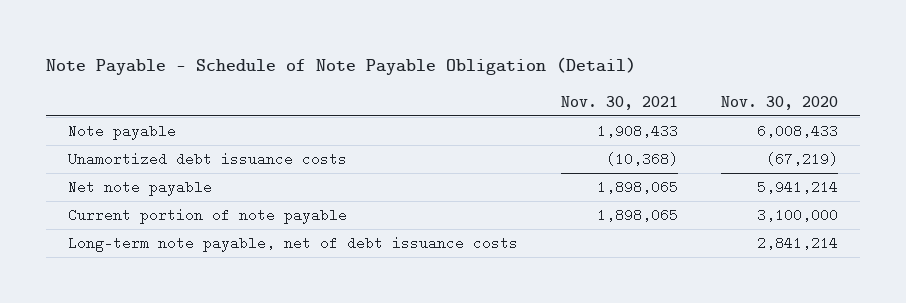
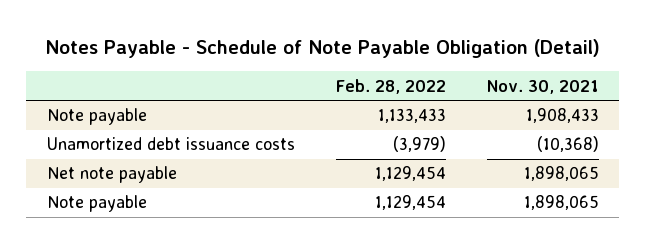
[45,57,636,76] Note Payable - Schedule of Note Payable Obligation (Detail) -> [44,38,600,58] Notes Payable - Schedule of Note Payable Obligation (Detail)
[721,95,839,110] Nov. 30, 2020 -> none
none -> [335,78,446,94] Feb. 28, 2022
[67,235,518,252] Long-term note payable, net of debt issuance costs -> none
[67,207,347,224] Current portion of note payable -> [46,195,147,213] Note payable

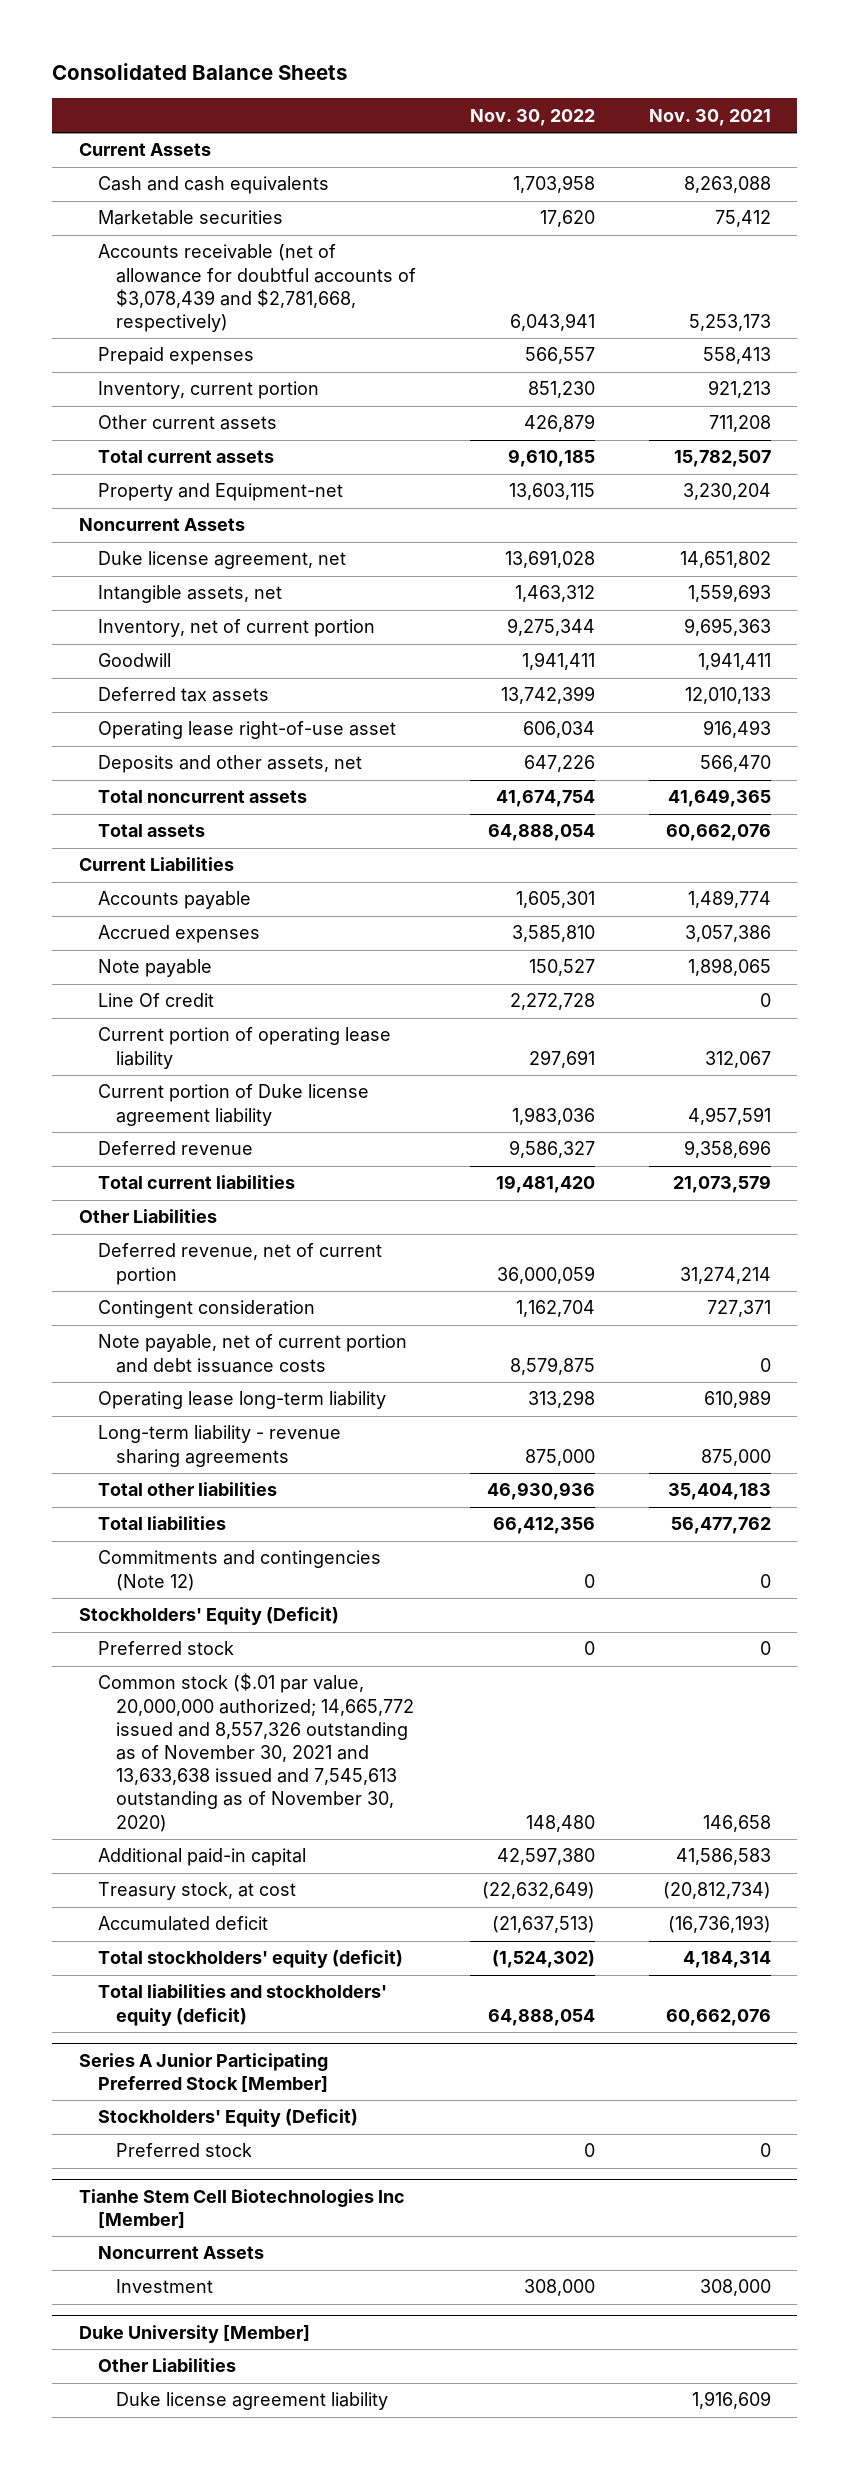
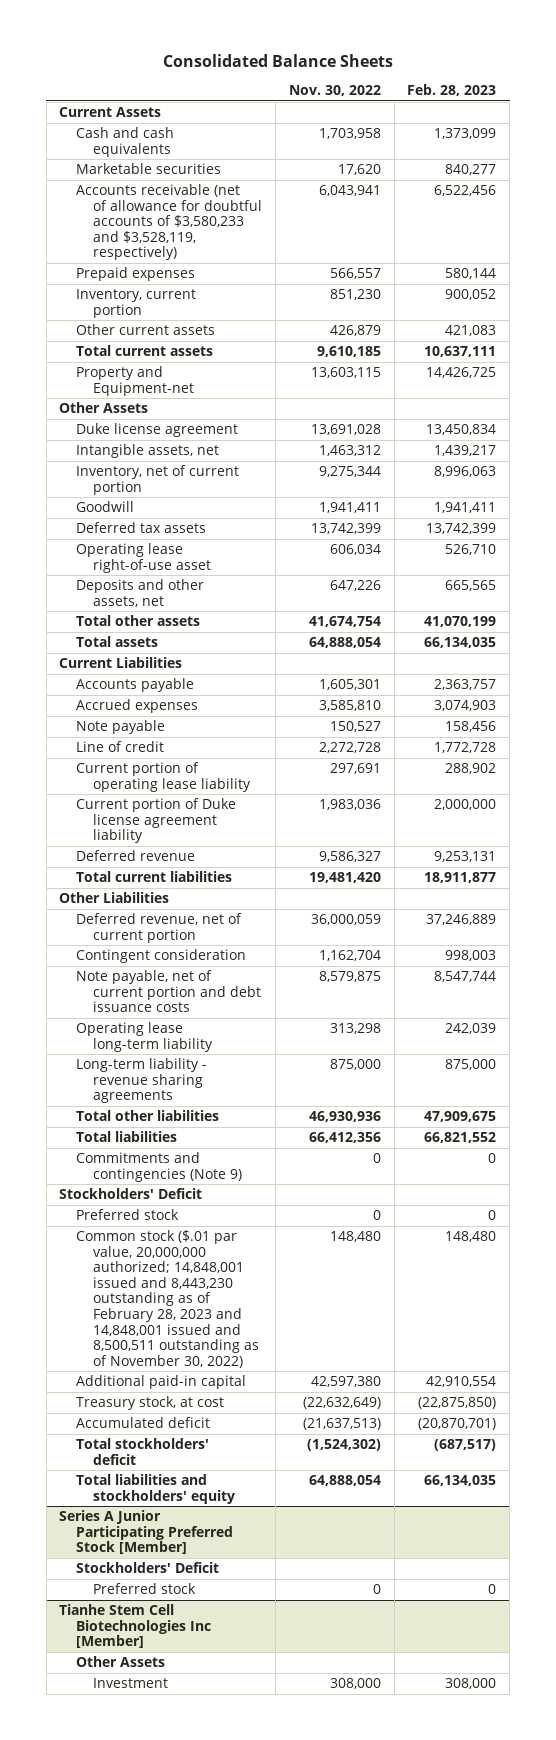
[648,108,771,126] Nov. 30, 2021 -> none
none -> [407,84,497,97] Feb. 28, 2023
[97,244,417,332] Accounts receivable (net of allowance for doubtful accounts of $3,078,439 and $2,781,668, respectively) -> [76,183,263,261] Accounts receivable (net of allowance for doubtful accounts of $3,580,233 and $3,528,119, respectively)
[79,518,246,532] Noncurrent Assets -> [59,401,149,413] Other Assets
[97,551,346,570] Duke license agreement, net -> [76,422,239,437] Duke license agreement
[97,790,307,804] Total noncurrent assets -> [76,614,201,626] Total other assets
[97,993,214,1008] Line Of credit -> [76,740,165,752] Line of credit
[97,1550,381,1591] Commitments and contingencies (Note 12) -> [76,1151,243,1182] Commitments and contingencies (Note 9)
[79,1607,340,1626] Stockholders' Equity (Deficit) -> [59,1187,203,1199] Stockholders' Deficit
[97,1673,415,1832] Common stock ($.01 par value, 20,000,000 authorized; 14,665,772 issued and 8,557,326 outstanding as of November 30, 2021 and 13,633,638 issued and 7,545,613 outstanding as of November 30, 2020) -> [76,1229,260,1368] Common stock ($.01 par value, 20,000,000 authorized; 14,848,001 issued and 8,443,230 outstanding as of February 28, 2023 and 14,848,001 issued and 8,500,511 outstanding as of November 30, 2022)
[97,1950,403,1969] Total stockholders' equity (deficit) -> [76,1437,210,1465] Total stockholders' deficit
[97,1984,387,2026] Total liabilities and stockholders' equity (deficit) -> [76,1473,236,1504] Total liabilities and stockholders' equity
[97,2109,358,2128] Stockholders' Equity (Deficit) -> [76,1561,220,1573] Stockholders' Deficit
[97,2246,264,2260] Noncurrent Assets -> [76,1655,166,1667] Other Assets
[79,2324,311,2343] Duke University [Member] -> none
[97,2358,236,2373] Other Liabilities -> none
[116,2392,389,2411] Duke license agreement liability -> none

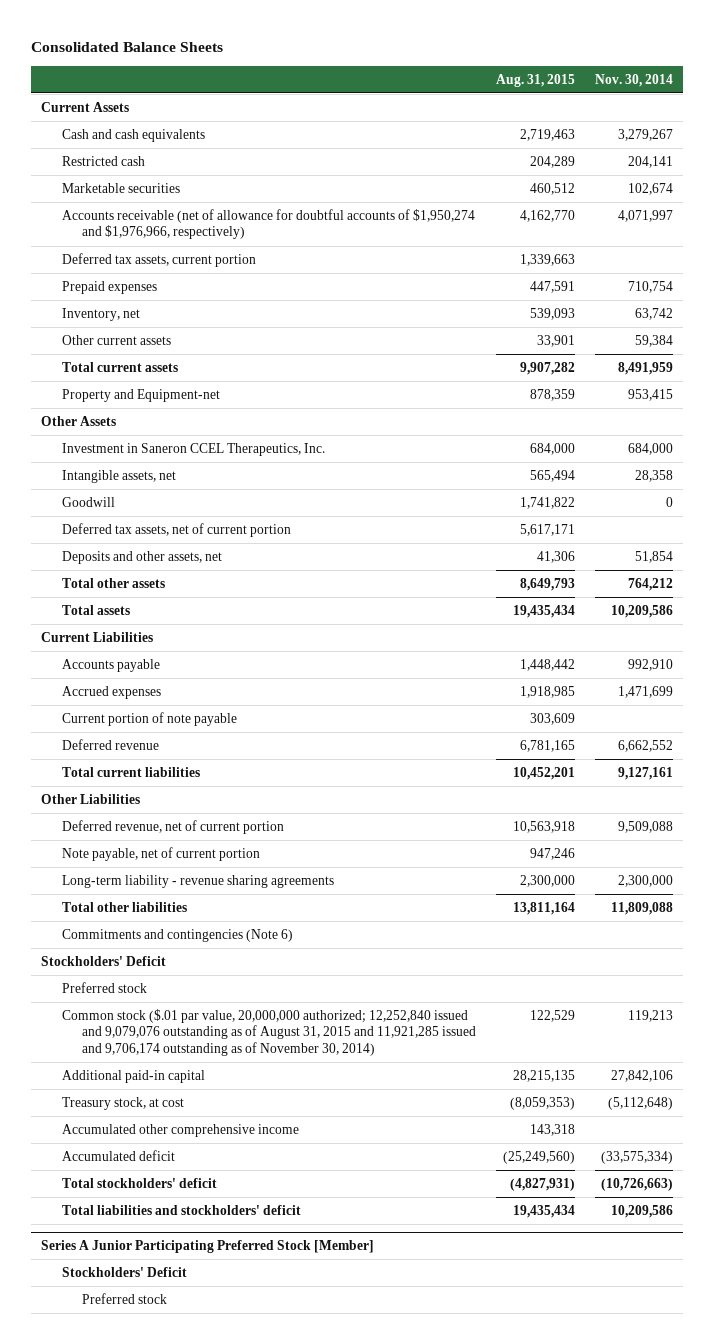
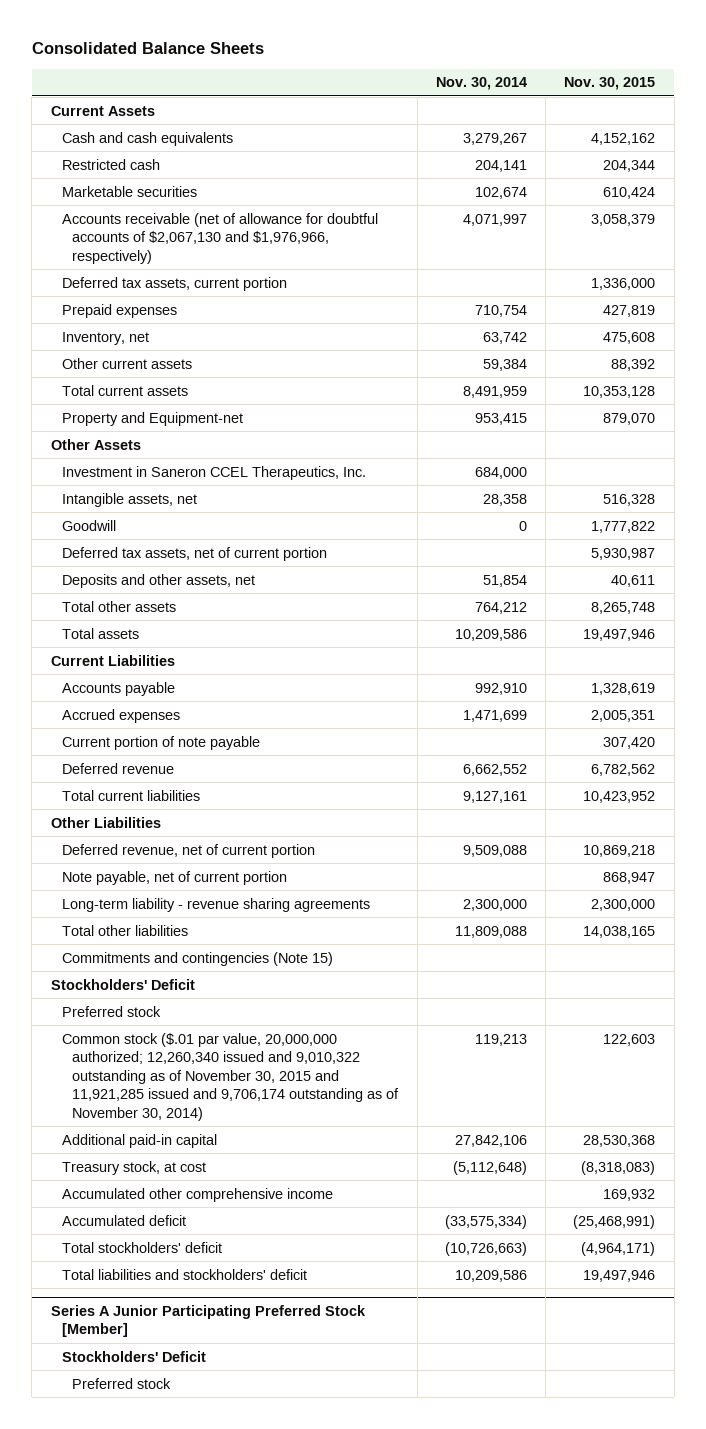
[496,73,576,87] Aug. 31, 2015 -> none
none -> [564,77,656,91] Nov. 30, 2015
[61,208,475,240] Accounts receivable (net of allowance for doubtful accounts of $1,950,274 and $1,976,966, respectively) -> [61,212,378,264] Accounts receivable (net of allowance for doubtful accounts of $2,067,130 and $1,976,966, respectively)
[61,928,293,942] Commitments and contingencies (Note 6) -> [61,951,333,966] Commitments and contingencies (Note 15)
[61,1008,477,1057] Common stock ($.01 par value, 20,000,000 authorized; 12,252,840 issued and 9,079,076 outstanding as of August 31, 2015 and 11,921,285 issued and 9,706,174 outstanding as of November 30, 2014) -> [61,1032,400,1121] Common stock ($.01 par value, 20,000,000 authorized; 12,260,340 issued and 9,010,322 outstanding as of November 30, 2015 and 11,921,285 issued and 9,706,174 outstanding as of November 30, 2014)

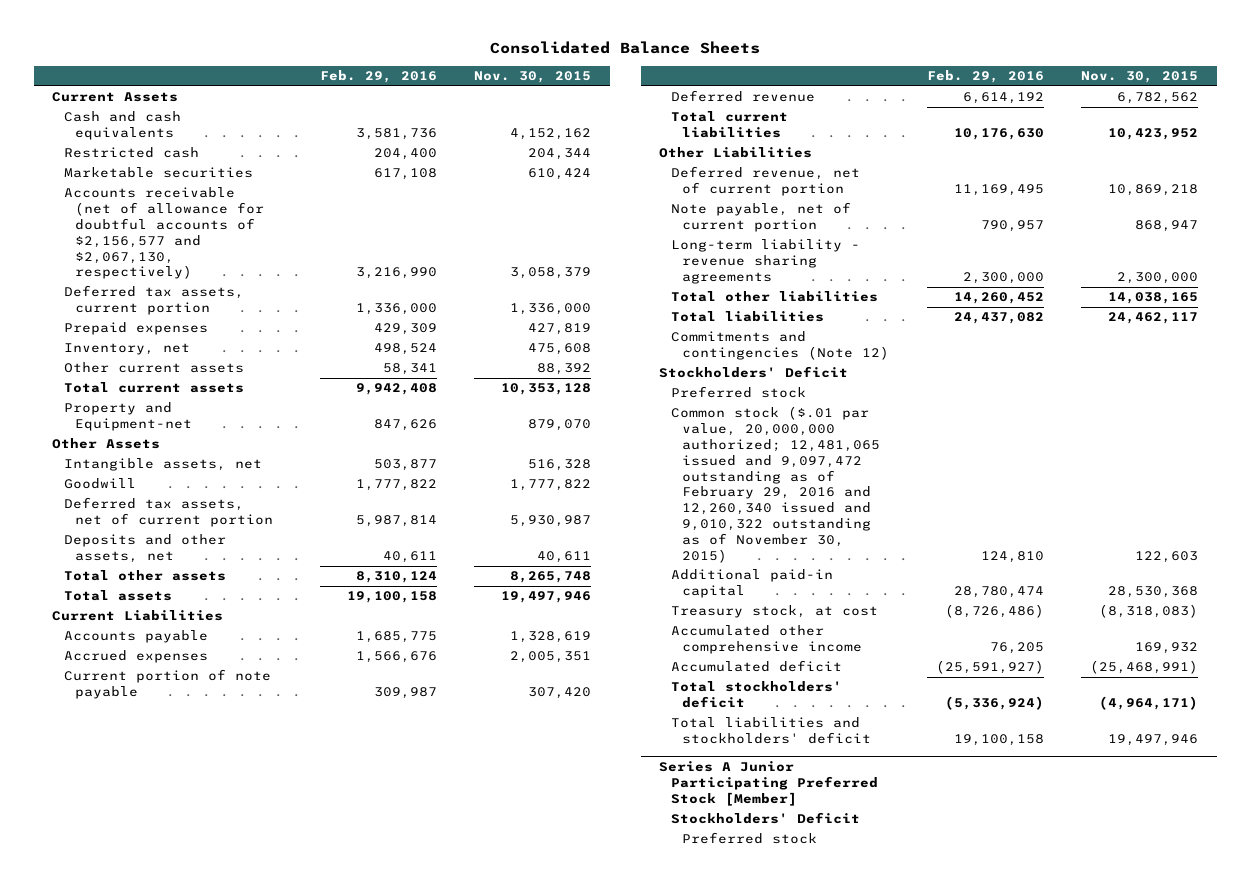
[435,77,527,91] Nov. 30, 2014 -> none
none -> [319,70,437,84] Feb. 29, 2016
[61,212,378,264] Accounts receivable (net of allowance for doubtful accounts of $2,067,130 and $1,976,966, respectively) -> [63,187,265,280] Accounts receivable (net of allowance for doubtful accounts of $2,156,577 and $2,067,130, respectively)
[61,465,366,480] Investment in Saneron CCEL Therapeutics, Inc. -> none
none -> [670,311,824,323] Total liabilities
[61,951,333,966] Commitments and contingencies (Note 15) -> [670,331,890,361] Commitments and contingencies (Note 12)
[61,1032,400,1121] Common stock ($.01 par value, 20,000,000 authorized; 12,260,340 issued and 9,010,322 outstanding as of November 30, 2015 and 11,921,285 issued and 9,706,174 outstanding as of November 30, 2014) -> [670,406,881,563] Common stock ($.01 par value, 20,000,000 authorized; 12,481,065 issued and 9,097,472 outstanding as of February 29, 2016 and 12,260,340 issued and 9,010,322 outstanding as of November 30, 2015)

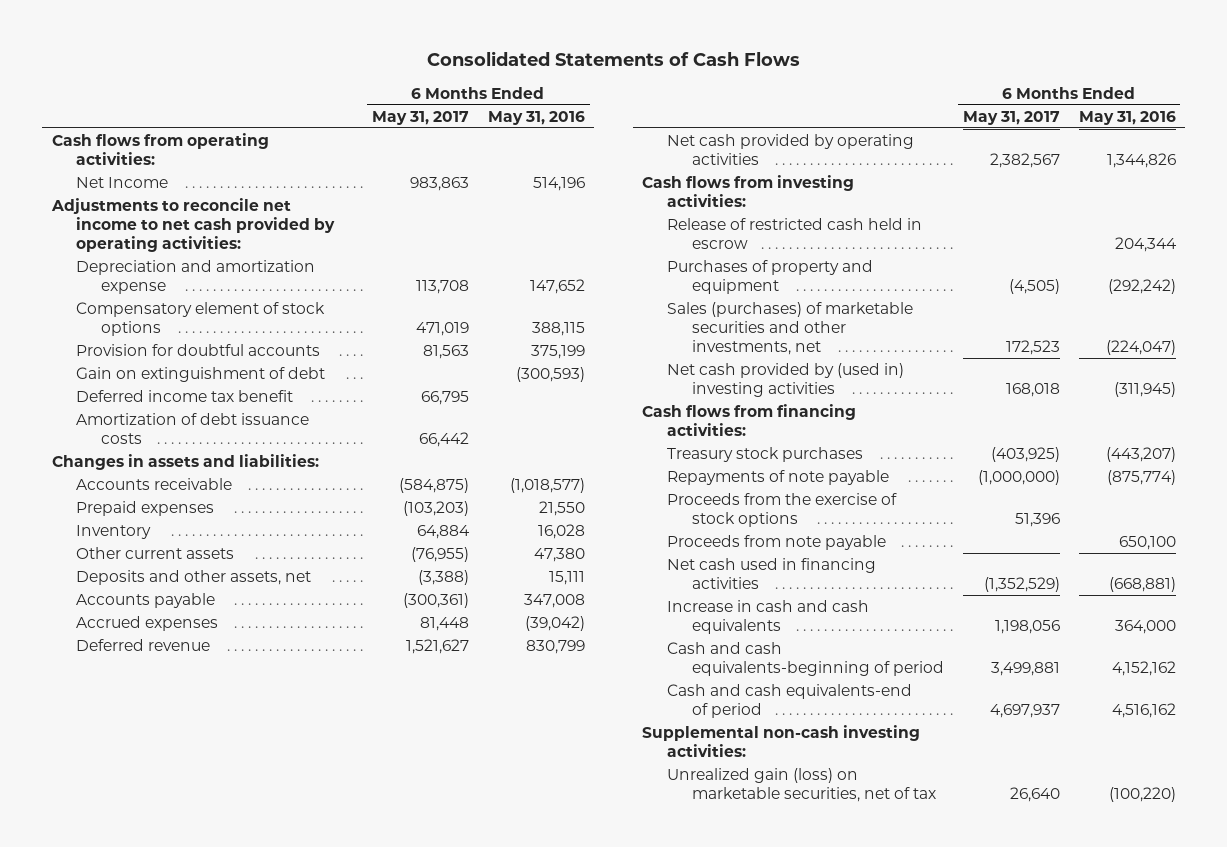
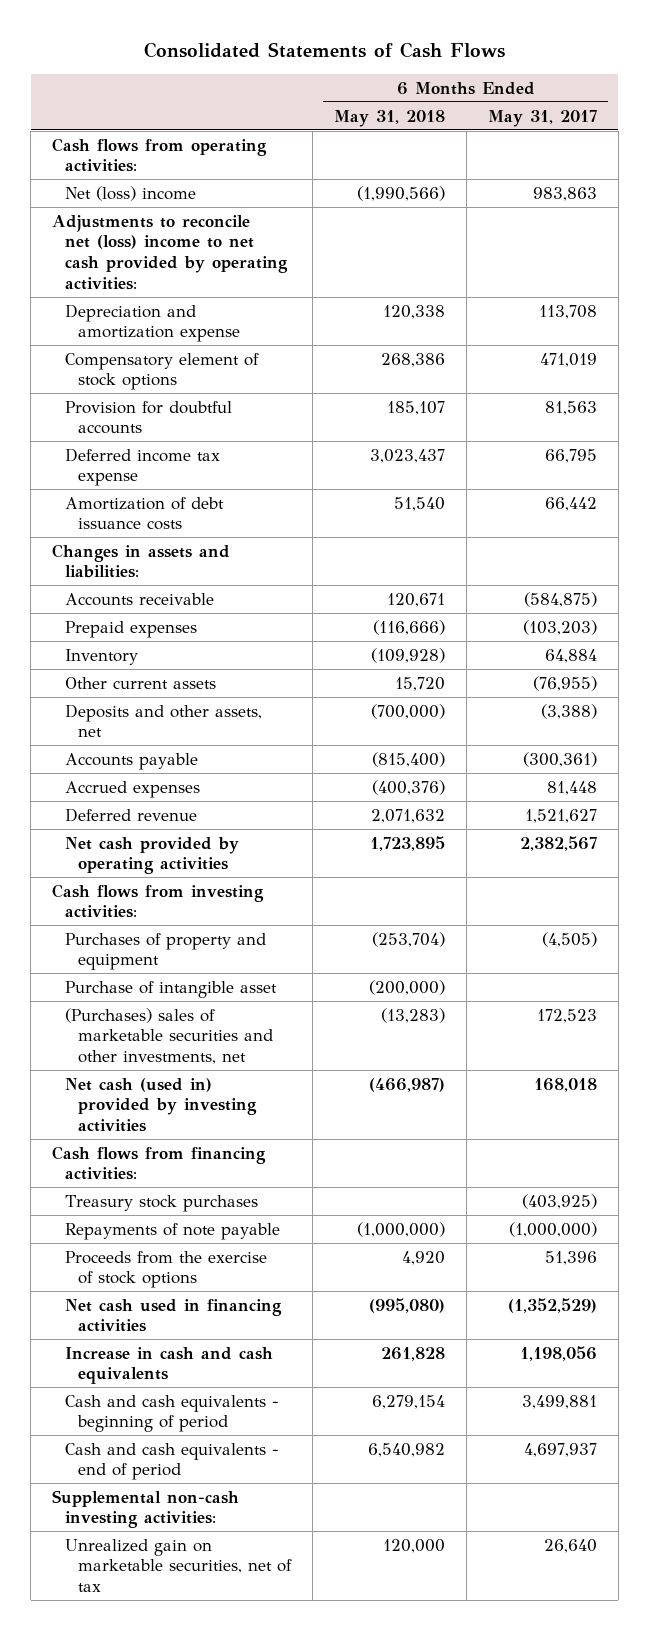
[487,110,585,125] May 31, 2016 -> none
none -> [334,109,446,127] May 31, 2018
[76,176,169,188] Net Income -> [65,185,197,201] Net (loss) income
[50,197,336,252] Adjustments to reconcile net income to net cash provided by operating activities: -> [52,214,289,290] Adjustments to reconcile net (loss) income to net cash provided by operating activities:
[76,366,326,382] Gain on extinguishment of debt -> none
[76,389,294,402] Deferred income tax benefit -> [65,447,221,487] Deferred income tax expense
[667,217,923,249] Release of restricted cash held in escrow -> none
none -> [65,980,278,998] Purchase of intangible asset
[667,301,914,355] Sales (purchases) of marketable securities and other investments, net -> [65,1007,274,1065] (Purchases) sales of marketable securities and other investments, net
[667,362,905,397] Net cash provided by (used in) investing activities -> [65,1077,258,1133] Net cash (used in) provided by investing activities
[667,534,887,550] Proceeds from note payable -> none
[667,641,945,676] Cash and cash equivalents-beginning of period -> [65,1394,280,1433] Cash and cash equivalents - beginning of period
[667,683,913,718] Cash and cash equivalents-end of period -> [65,1442,280,1481] Cash and cash equivalents - end of period
[667,767,937,802] Unrealized gain (loss) on marketable securities, net of tax -> [65,1538,293,1593] Unrealized gain on marketable securities, net of tax

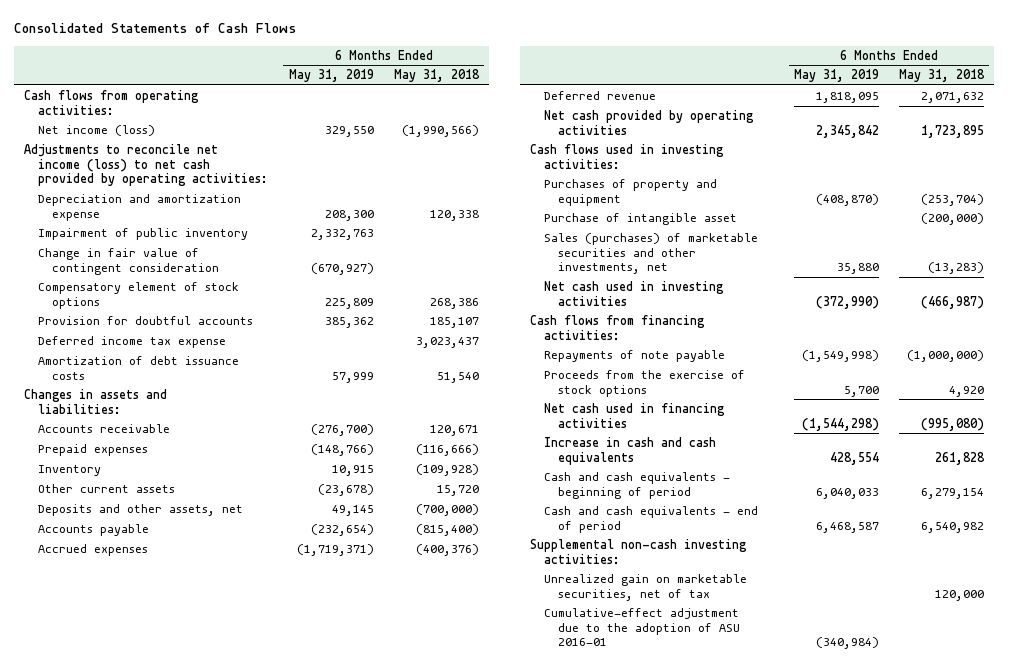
[487,109,597,127] May 31, 2017 -> none
none -> [288,69,374,83] May 31, 2019
[65,185,197,201] Net (loss) income -> [38,125,156,137] Net income (loss)
[52,214,289,290] Adjustments to reconcile net (loss) income to net cash provided by operating activities: -> [24,144,269,187] Adjustments to reconcile net income (loss) to net cash provided by operating activities:
none -> [38,228,249,241] Impairment of public inventory
none -> [38,248,220,275] Change in fair value of contingent consideration
[52,883,265,919] Cash flows from investing activities: -> [529,144,724,169] Cash flows used in investing activities:
[65,1007,274,1065] (Purchases) sales of marketable securities and other investments, net -> [543,233,758,275] Sales (purchases) of marketable securities and other investments, net
[65,1077,258,1133] Net cash (used in) provided by investing activities -> [543,281,724,306] Net cash used in investing activities
[65,1194,259,1212] Treasury stock purchases -> none
none -> [543,608,740,647] Cumulative-effect adjustment due to the adoption of ASU 2016-01

